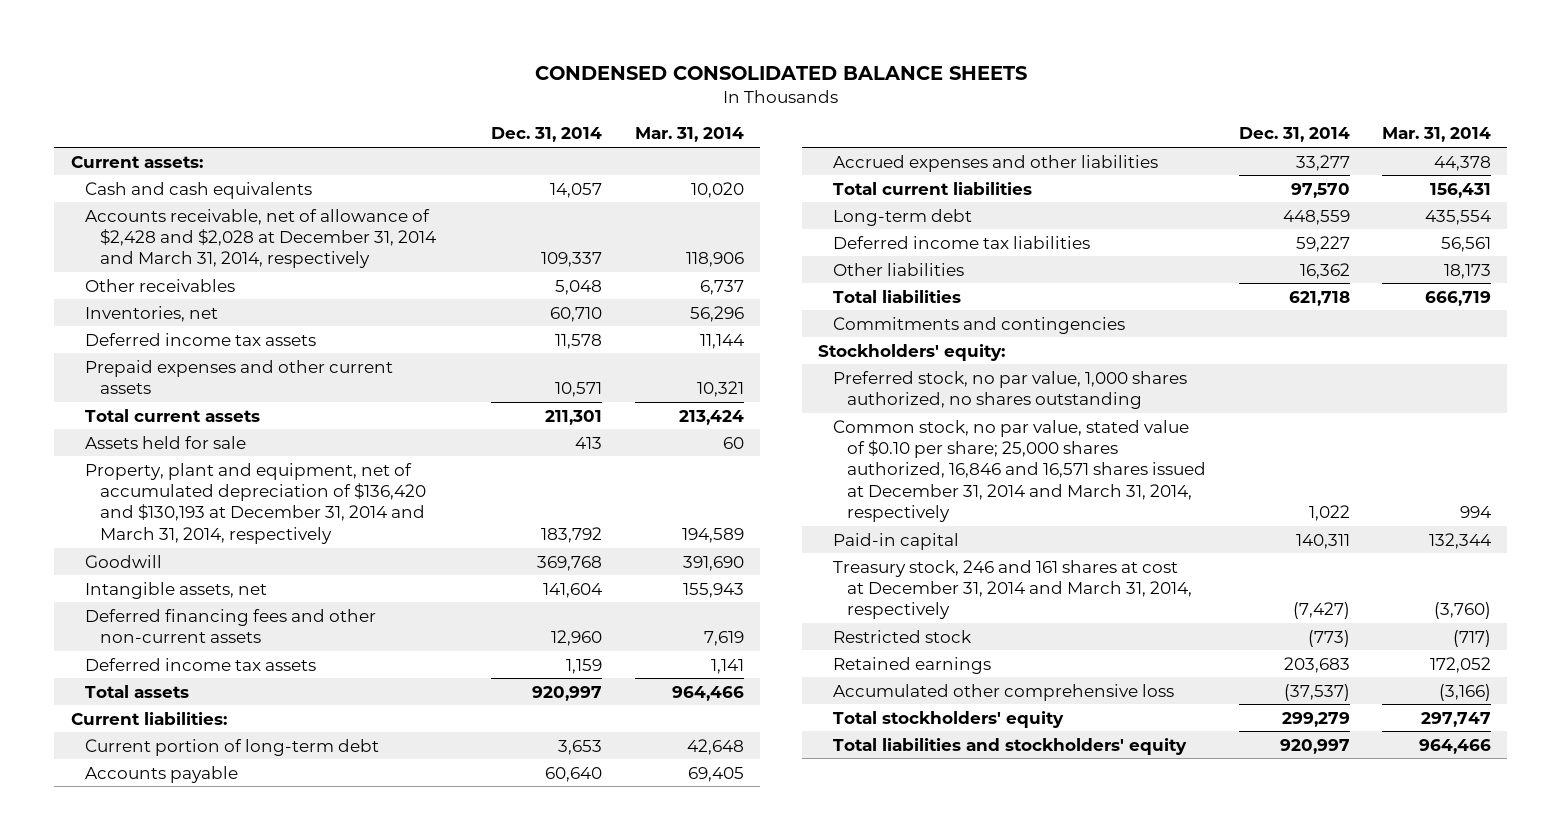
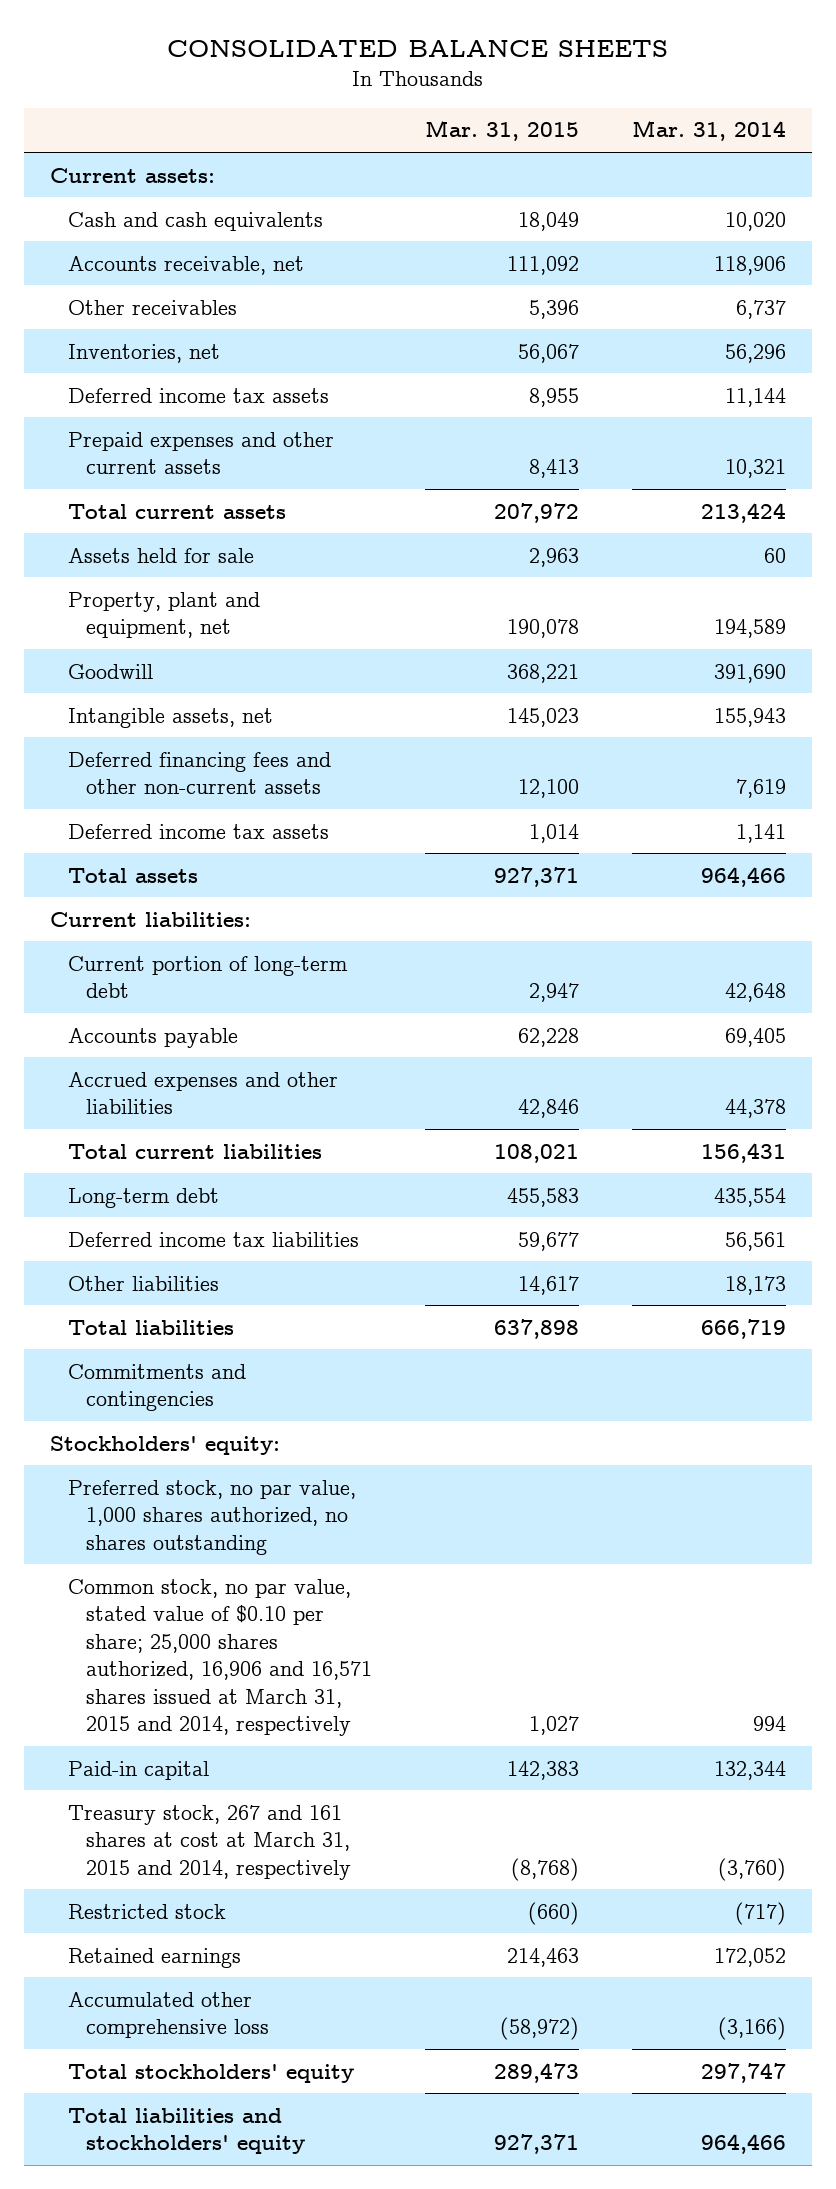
[534,66,1027,81] CONDENSED CONSOLIDATED BALANCE SHEETS -> [166,40,668,58] CONSOLIDATED BALANCE SHEETS
[491,127,603,143] Dec. 31, 2014 -> none
none -> [424,120,579,142] Mar. 31, 2015
[85,208,436,269] Accounts receivable, net of allowance of $2,428 and $2,028 at December 31, 2014 and March 31, 2014, respectively -> [68,255,305,275] Accounts receivable, net
[85,462,426,544] Property, plant and equipment, net of accumulated depreciation of $136,420 and $130,193 at December 31, 2014 and March 31, 2014, respectively -> [68,591,261,639] Property, plant and equipment, net
[832,419,1207,523] Common stock, no par value, stated value of $0.10 per share; 25,000 shares authorized, 16,846 and 16,571 shares issued at December 31, 2014 and March 31, 2014, respectively -> [68,1578,373,1737] Common stock, no par value, stated value of $0.10 per share; 25,000 shares authorized, 16,906 and 16,571 shares issued at March 31, 2015 and 2014, respectively
[832,559,1193,620] Treasury stock, 246 and 161 shares at cost at December 31, 2014 and March 31, 2014, respectively -> [68,1804,352,1880] Treasury stock, 267 and 161 shares at cost at March 31, 2015 and 2014, respectively

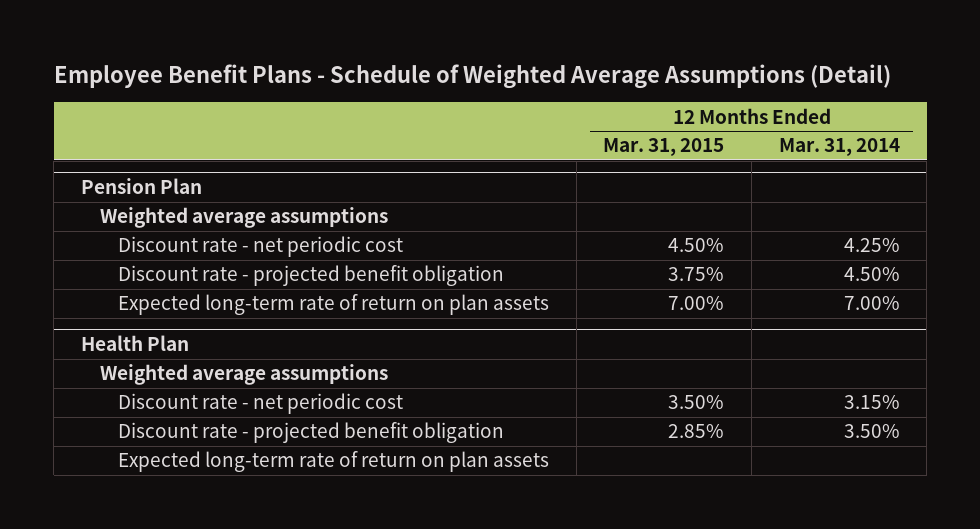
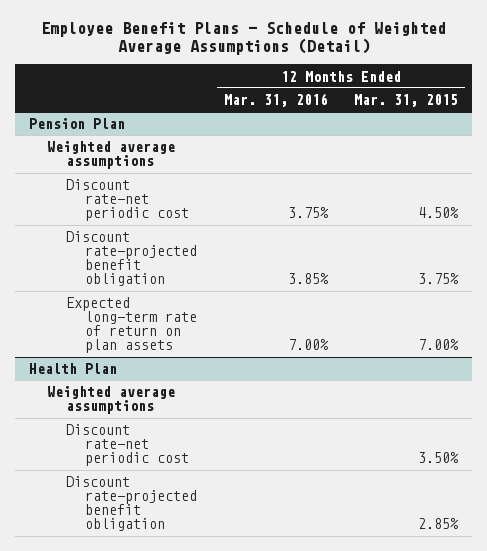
[778,138,900,157] Mar. 31, 2014 -> none
none -> [223,93,328,108] Mar. 31, 2016
[118,236,404,258] Discount rate - net periodic cost -> [66,179,189,222] Discount rate-net periodic cost
[118,265,505,287] Discount rate - projected benefit obligation -> [66,231,197,287] Discount rate-projected benefit obligation
[118,451,550,473] Expected long-term rate of return on plan assets -> none
[118,393,404,415] Discount rate - net periodic cost -> [66,424,189,467] Discount rate-net periodic cost
[118,422,505,444] Discount rate - projected benefit obligation -> [66,476,197,532] Discount rate-projected benefit obligation

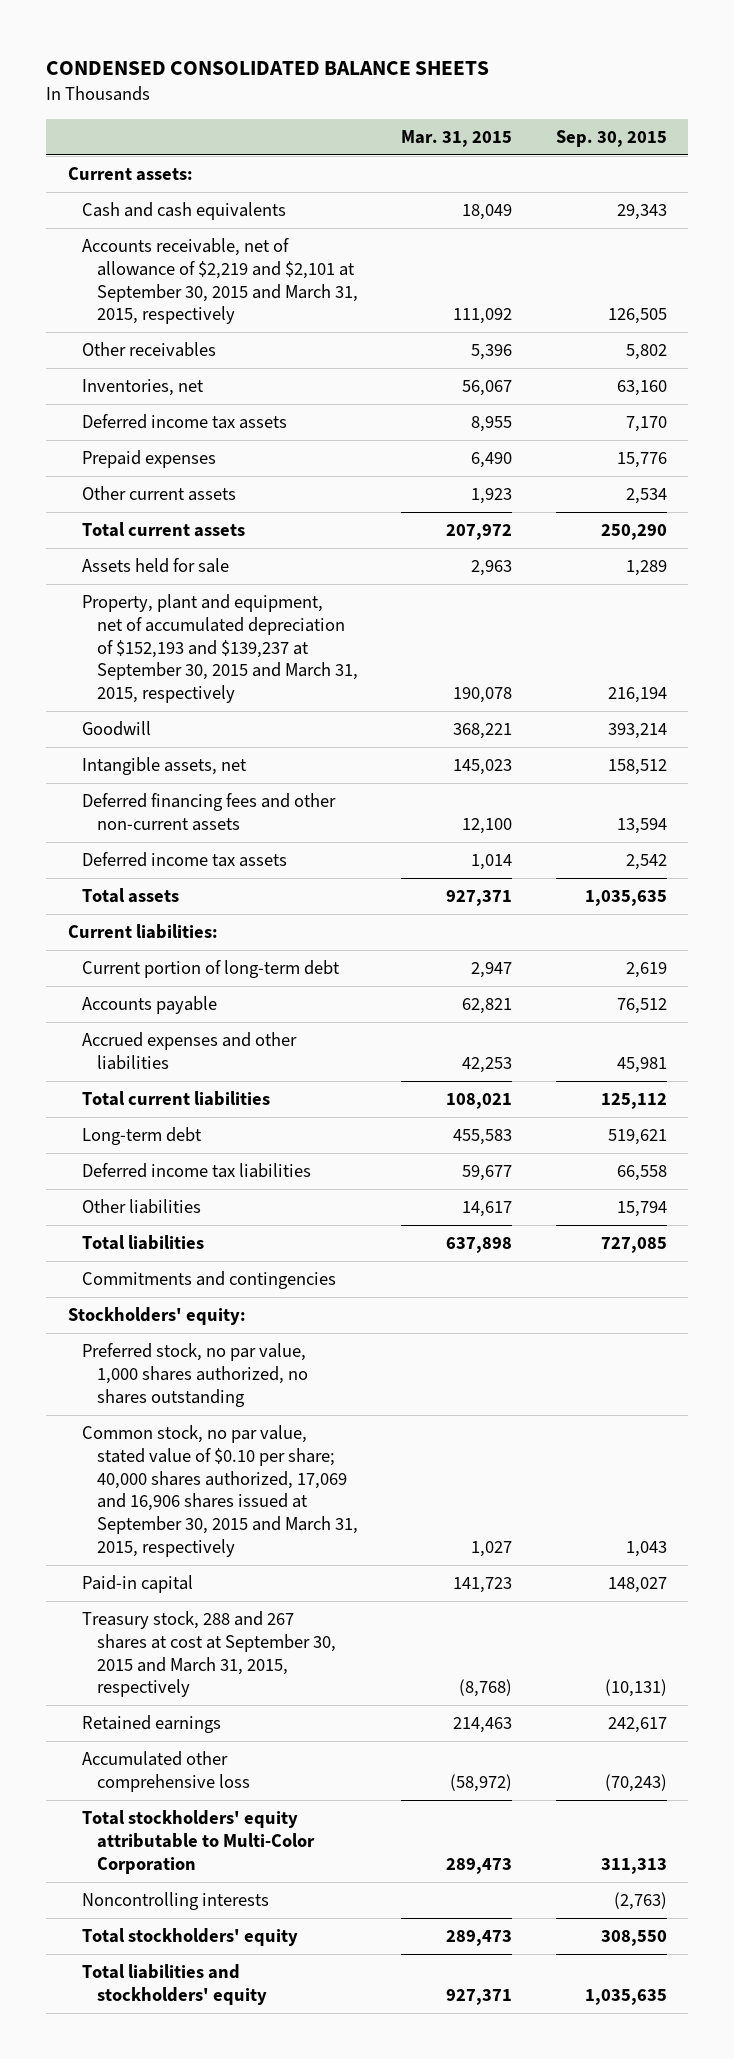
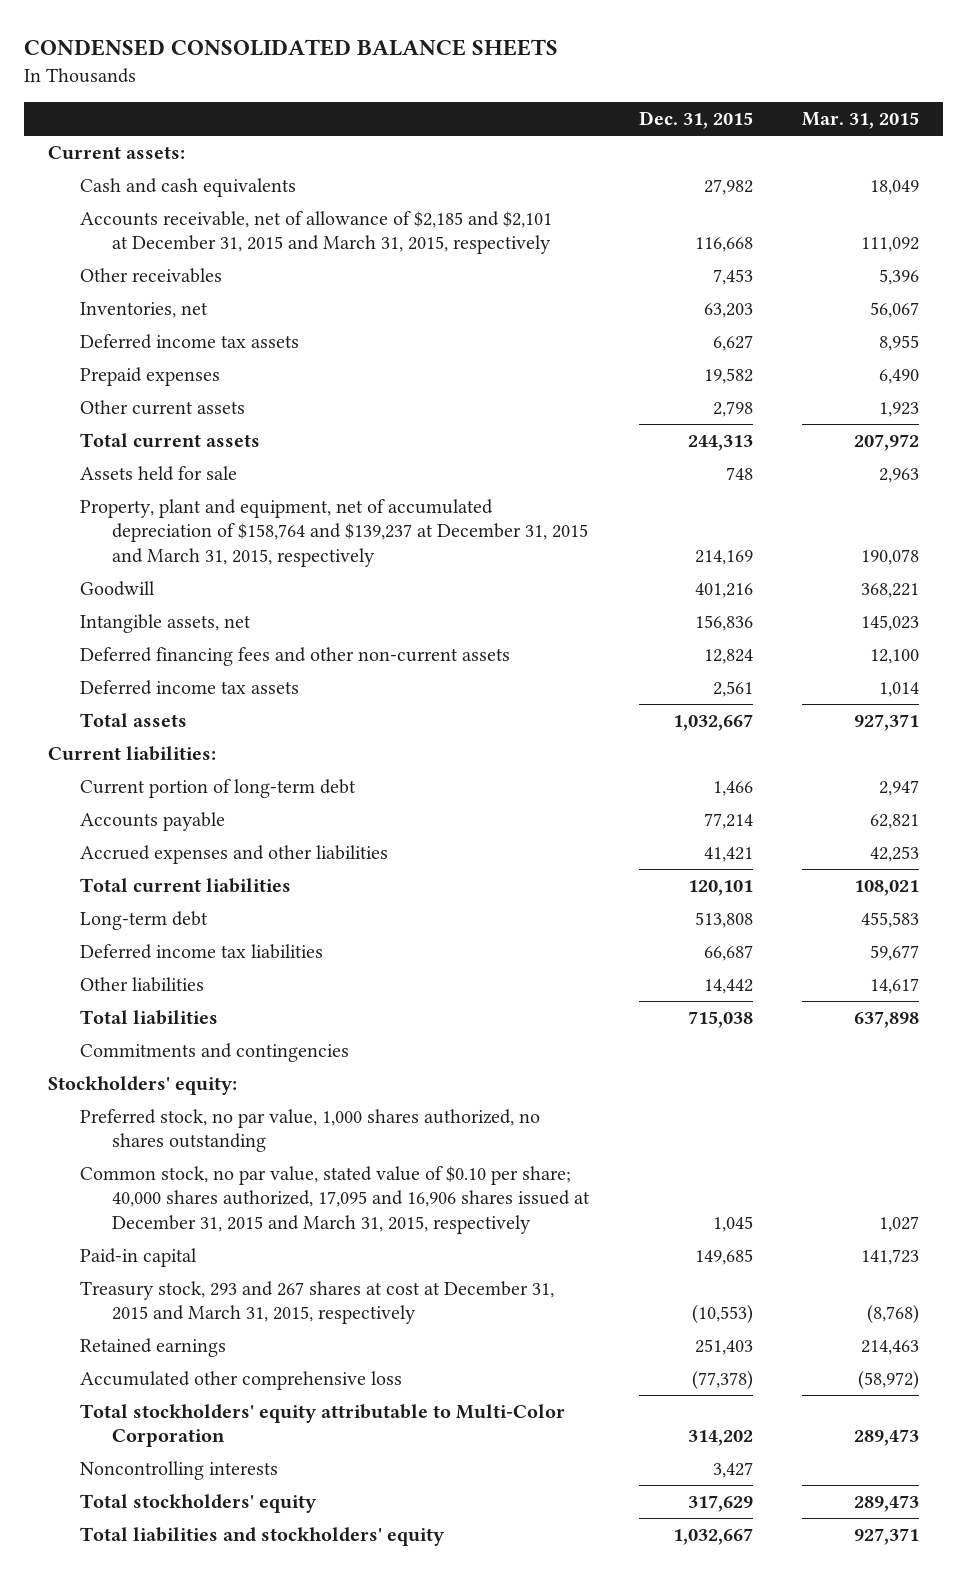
[555,129,667,147] Sep. 30, 2015 -> none
none -> [638,111,753,130] Dec. 31, 2015
[82,238,358,325] Accounts receivable, net of allowance of $2,219 and $2,101 at September 30, 2015 and March 31, 2015, respectively -> [80,211,553,255] Accounts receivable, net of allowance of $2,185 and $2,101 at December 31, 2015 and March 31, 2015, respectively
[82,594,358,703] Property, plant and equipment, net of accumulated depreciation of $152,193 and $139,237 at September 30, 2015 and March 31, 2015, respectively -> [80,499,589,567] Property, plant and equipment, net of accumulated depreciation of $158,764 and $139,237 at December 31, 2015 and March 31, 2015, respectively
[82,1425,358,1557] Common stock, no par value, stated value of $0.10 per share; 40,000 shares authorized, 17,069 and 16,906 shares issued at September 30, 2015 and March 31, 2015, respectively -> [80,1166,591,1234] Common stock, no par value, stated value of $0.10 per share; 40,000 shares authorized, 17,095 and 16,906 shares issued at December 31, 2015 and March 31, 2015, respectively
[82,1611,336,1698] Treasury stock, 288 and 267 shares at cost at September 30, 2015 and March 31, 2015, respectively -> [80,1281,555,1325] Treasury stock, 293 and 267 shares at cost at December 31, 2015 and March 31, 2015, respectively

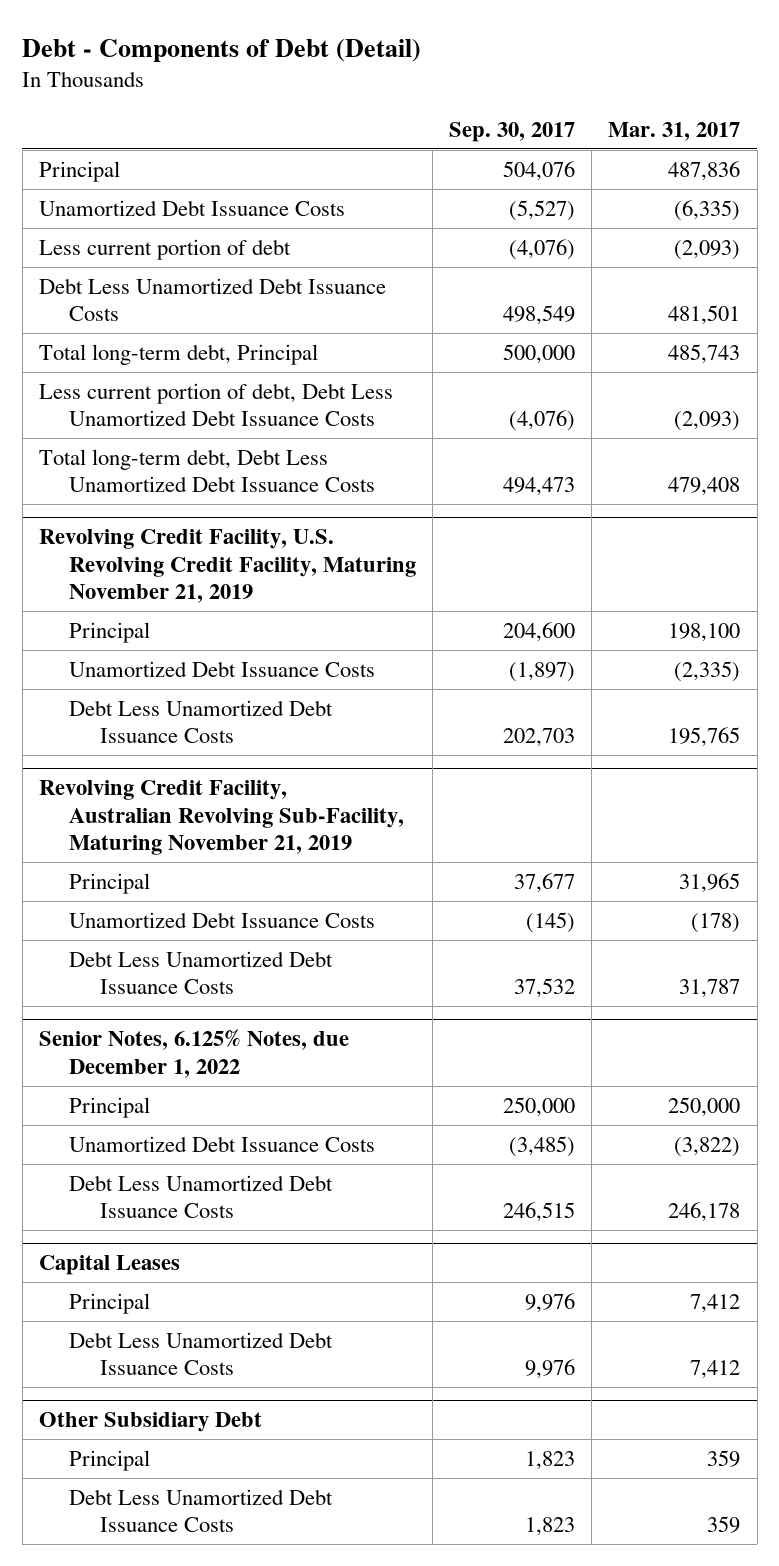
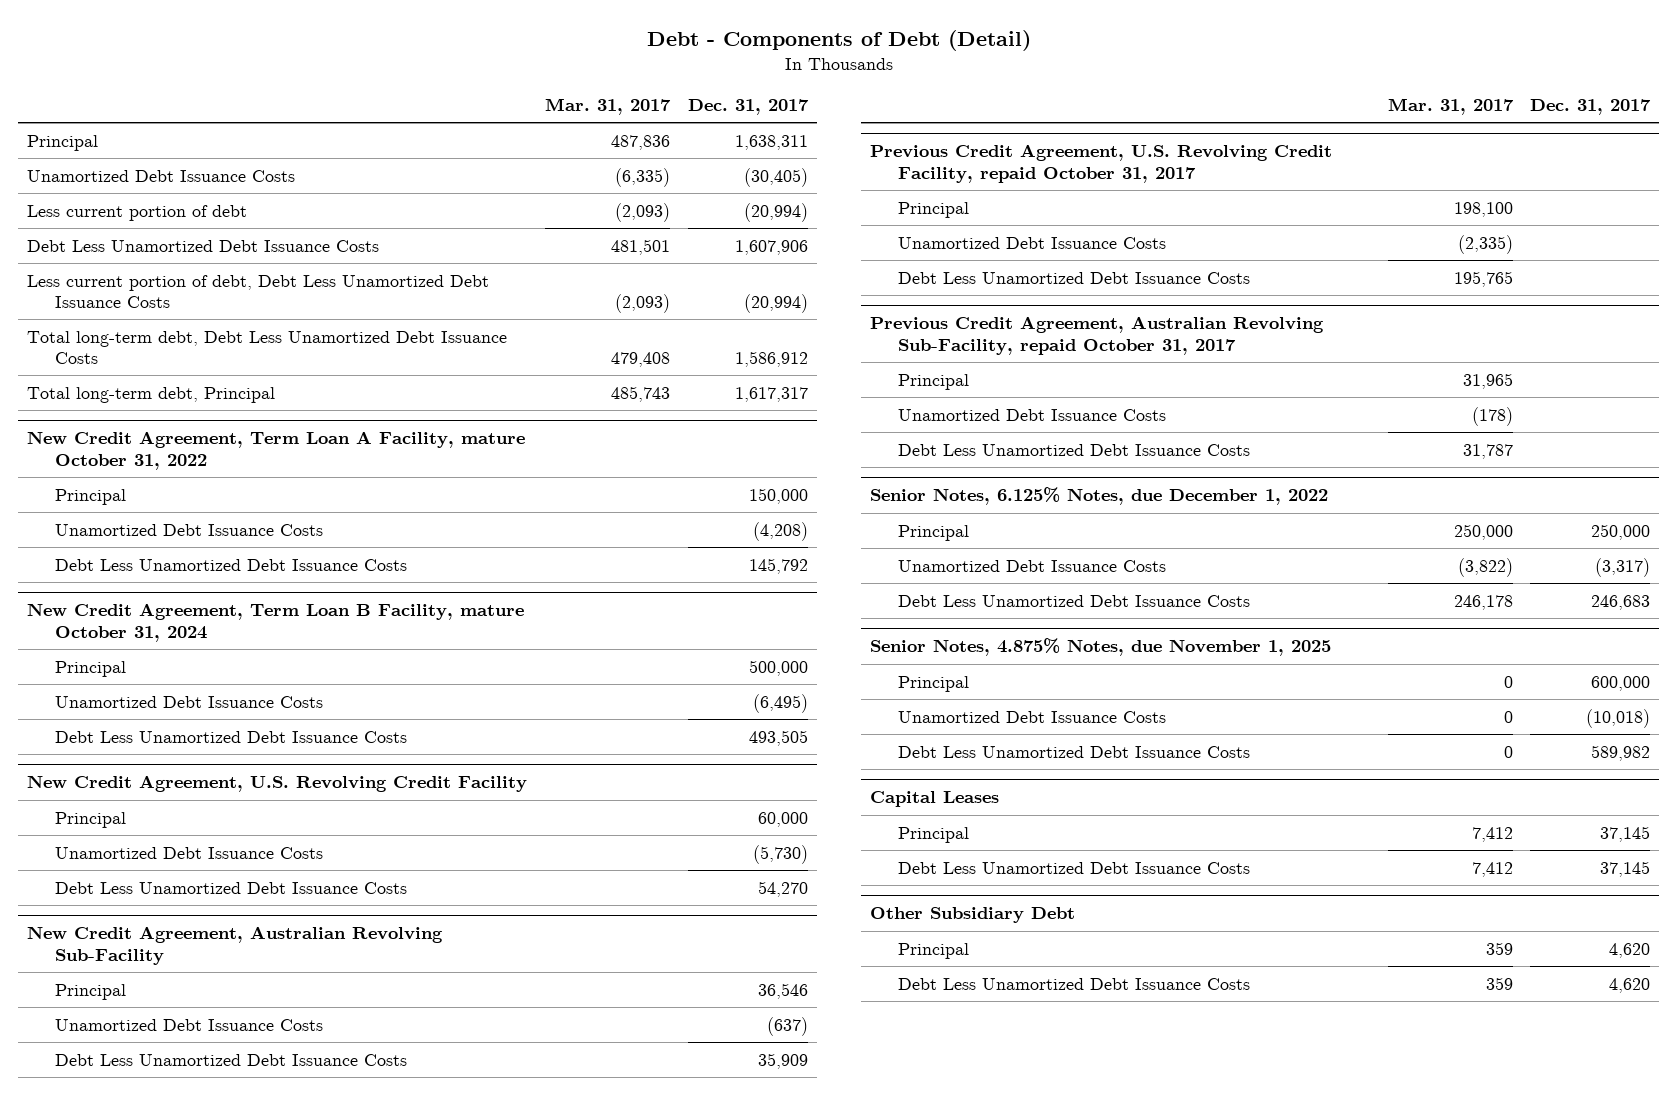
[449,121,576,142] Sep. 30, 2017 -> none
none -> [687,99,809,116] Dec. 31, 2017
[38,529,417,603] Revolving Credit Facility, U.S. Revolving Credit Facility, Maturing November 21, 2019 -> none
[38,343,318,365] Total long-term debt, Principal -> [27,386,276,403] Total long-term debt, Principal
none -> [27,431,526,470] New Credit Agreement, Term Loan A Facility, mature October 31, 2022
none -> [55,488,127,505] Principal
none -> [55,523,324,536] Unamortized Debt Issuance Costs
none -> [55,558,408,571] Debt Less Unamortized Debt Issuance Costs
none -> [27,603,525,642] New Credit Agreement, Term Loan B Facility, mature October 31, 2024
none -> [55,660,127,677] Principal
none -> [55,695,324,708] Unamortized Debt Issuance Costs
none -> [55,730,408,743] Debt Less Unamortized Debt Issuance Costs
none -> [27,775,528,793] New Credit Agreement, U.S. Revolving Credit Facility
none -> [55,811,127,828] Principal
none -> [55,846,324,859] Unamortized Debt Issuance Costs
none -> [55,881,408,894] Debt Less Unamortized Debt Issuance Costs
none -> [27,926,444,965] New Credit Agreement, Australian Revolving Sub-Facility
none -> [55,983,127,1000] Principal
none -> [55,1018,324,1031] Unamortized Debt Issuance Costs
none -> [55,1053,408,1066] Debt Less Unamortized Debt Issuance Costs
none -> [869,144,1332,183] Previous Credit Agreement, U.S. Revolving Credit Facility, repaid October 31, 2017
[38,780,405,855] Revolving Credit Facility, Australian Revolving Sub-Facility, Maturing November 21, 2019 -> none
none -> [869,316,1324,355] Previous Credit Agreement, Australian Revolving Sub-Facility, repaid October 31, 2017
none -> [869,638,1331,657] Senior Notes, 4.875% Notes, due November 1, 2025
none -> [897,675,969,692] Principal
none -> [897,710,1166,723] Unamortized Debt Issuance Costs
none -> [897,745,1250,758] Debt Less Unamortized Debt Issuance Costs

